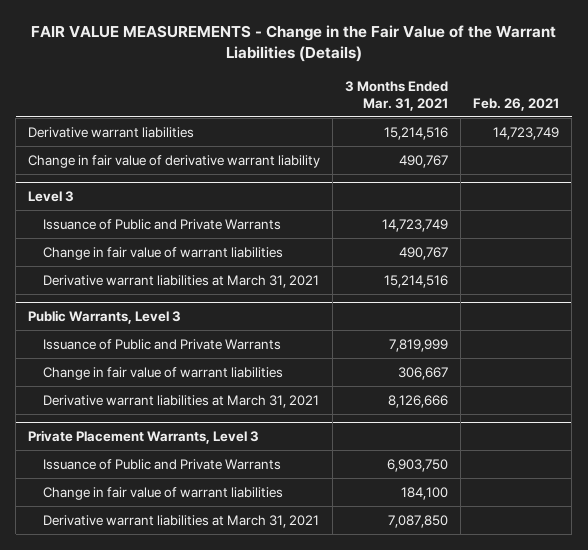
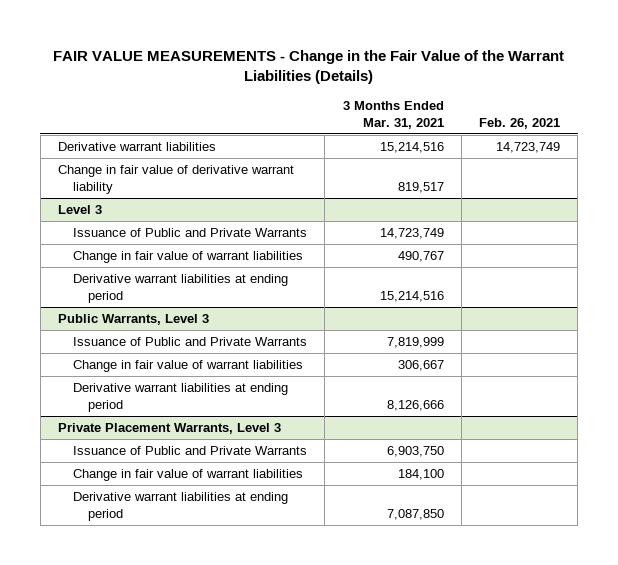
[399,154,449,168] 490,767 -> [397,181,444,193] 819,517
[43,274,320,288] Derivative warrant liabilities at March 31, 2021 -> [73,274,289,303] Derivative warrant liabilities at ending period
[43,394,320,408] Derivative warrant liabilities at March 31, 2021 -> [73,383,289,412] Derivative warrant liabilities at ending period
[43,514,320,528] Derivative warrant liabilities at March 31, 2021 -> [73,492,289,521] Derivative warrant liabilities at ending period

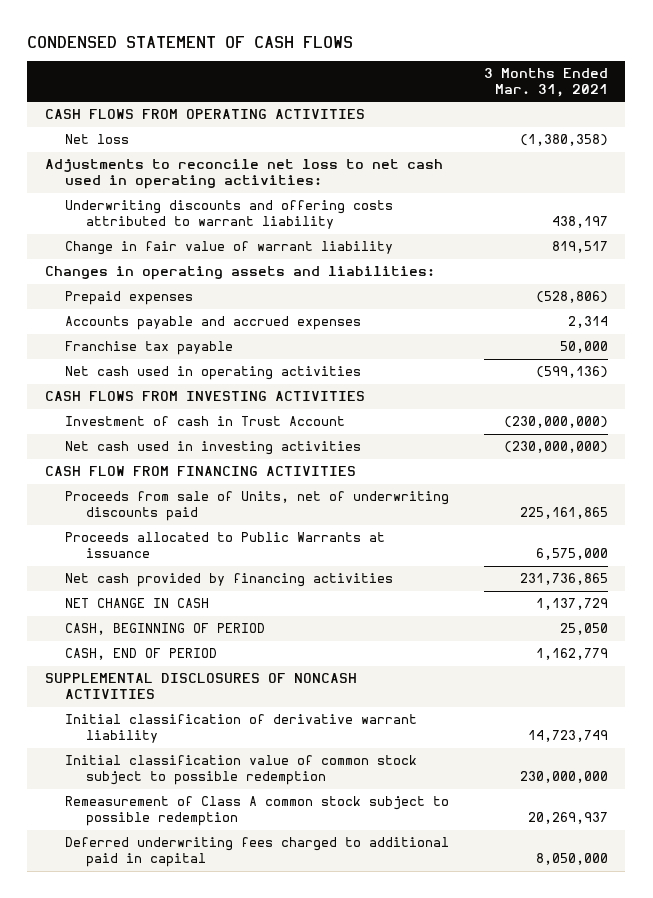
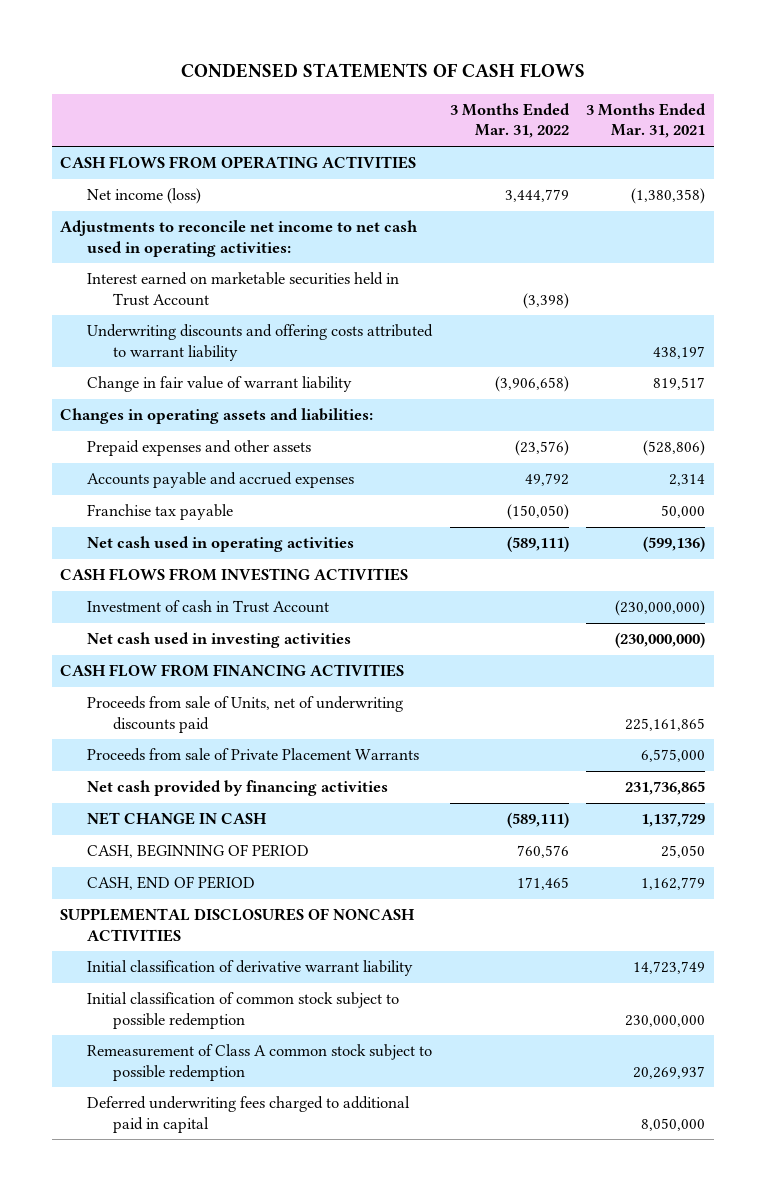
[27,35,354,48] CONDENSED STATEMENT OF CASH FLOWS -> [180,63,585,79] CONDENSED STATEMENTS OF CASH FLOWS
none -> [449,103,570,139] 3 Months Ended Mar. 31, 2022
[65,134,130,145] Net loss -> [86,188,201,205] Net income (loss)
[44,159,443,190] Adjustments to reconcile net loss to net cash used in operating activities: -> [60,220,419,257] Adjustments to reconcile net income to net cash used in operating activities:
none -> [86,272,399,306] Interest earned on marketable securities held in Trust Account
[65,291,194,306] Prepaid expenses -> [86,440,311,457] Prepaid expenses and other assets
[65,532,386,559] Proceeds allocated to Public Warrants at issuance -> [86,748,419,762] Proceeds from sale of Private Placement Warrants
[65,755,418,786] Initial classification value of common stock subject to possible redemption -> [86,992,399,1029] Initial classification of common stock subject to possible redemption

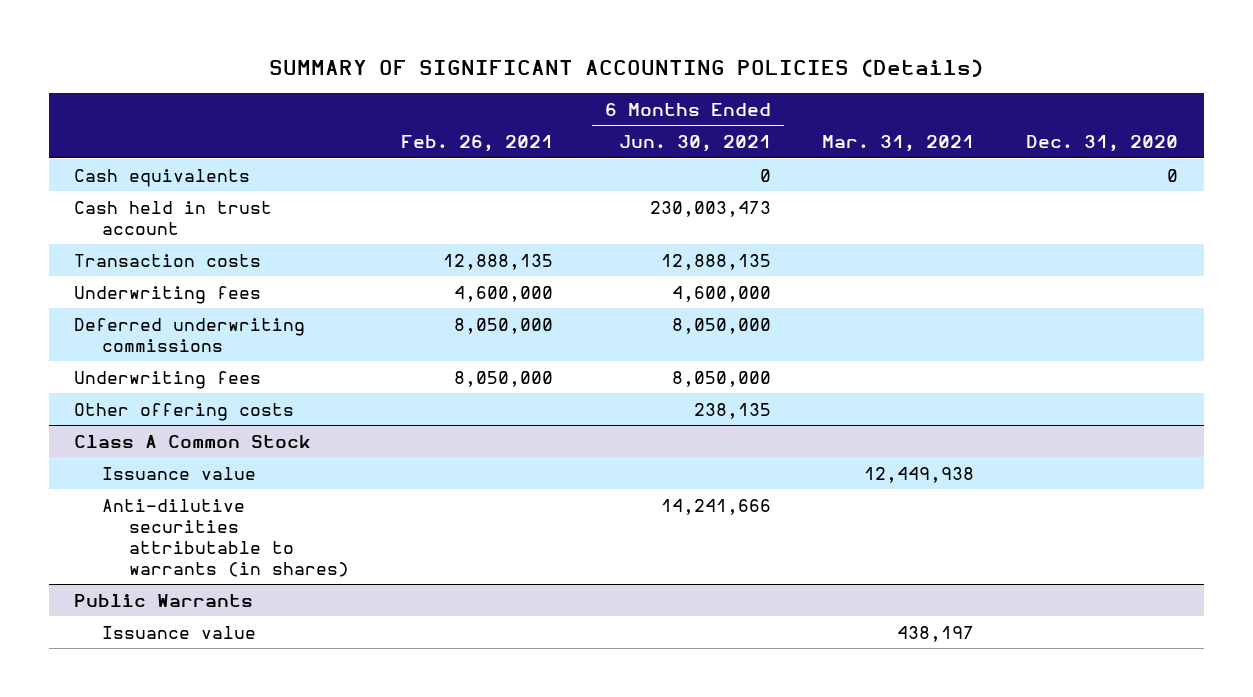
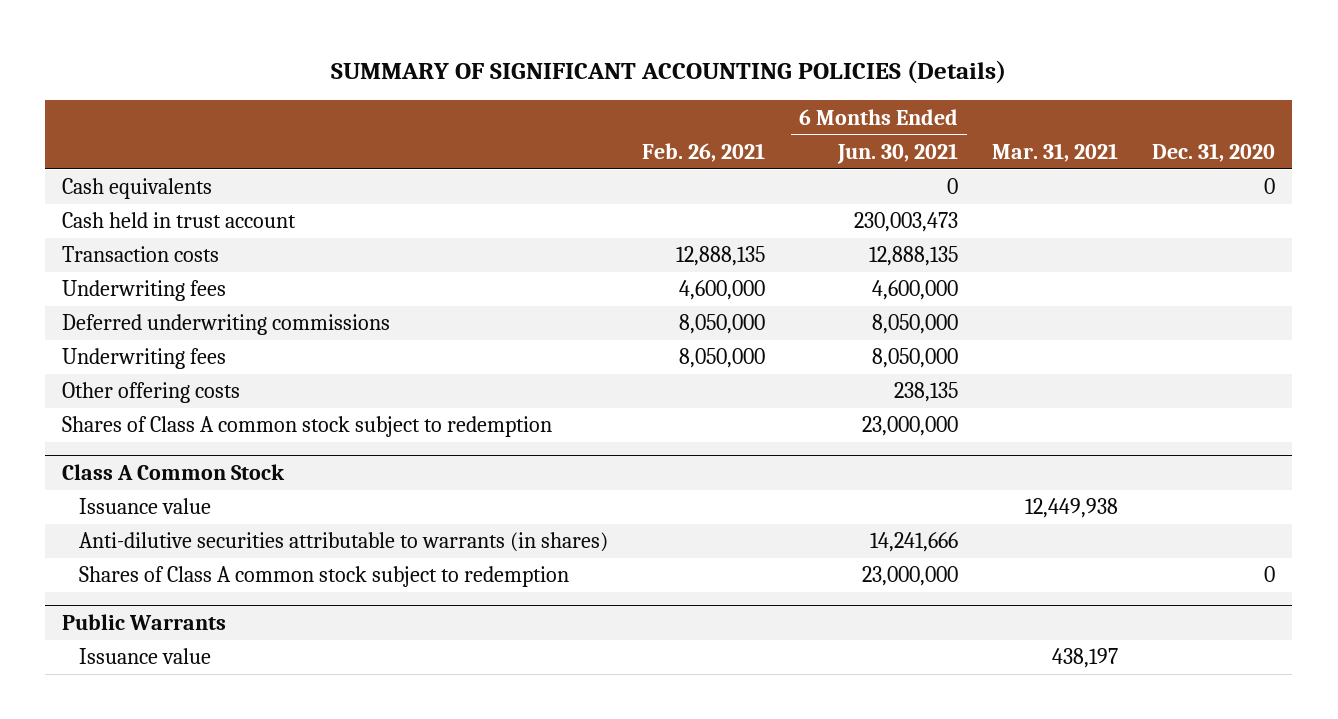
none -> [62,416,553,438] Shares of Class A common stock subject to redemption
none -> [78,566,569,588] Shares of Class A common stock subject to redemption

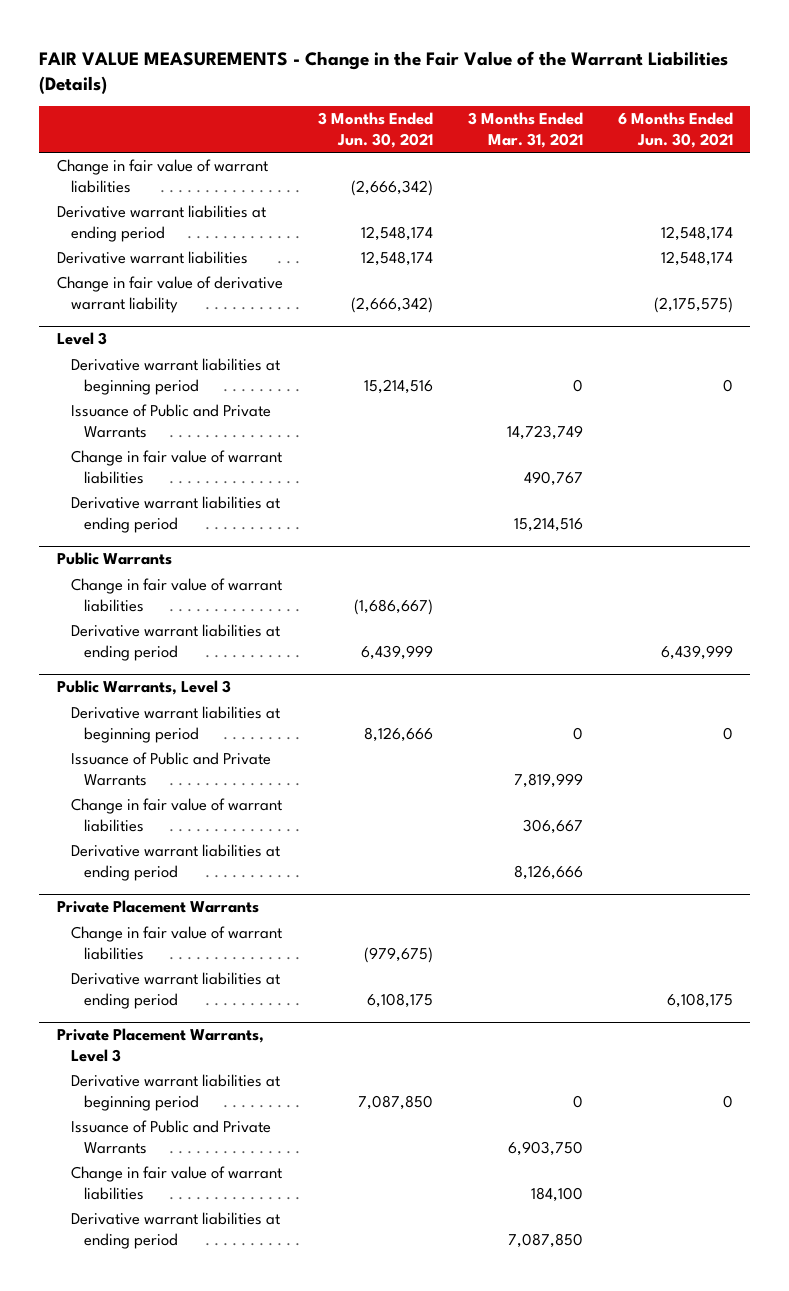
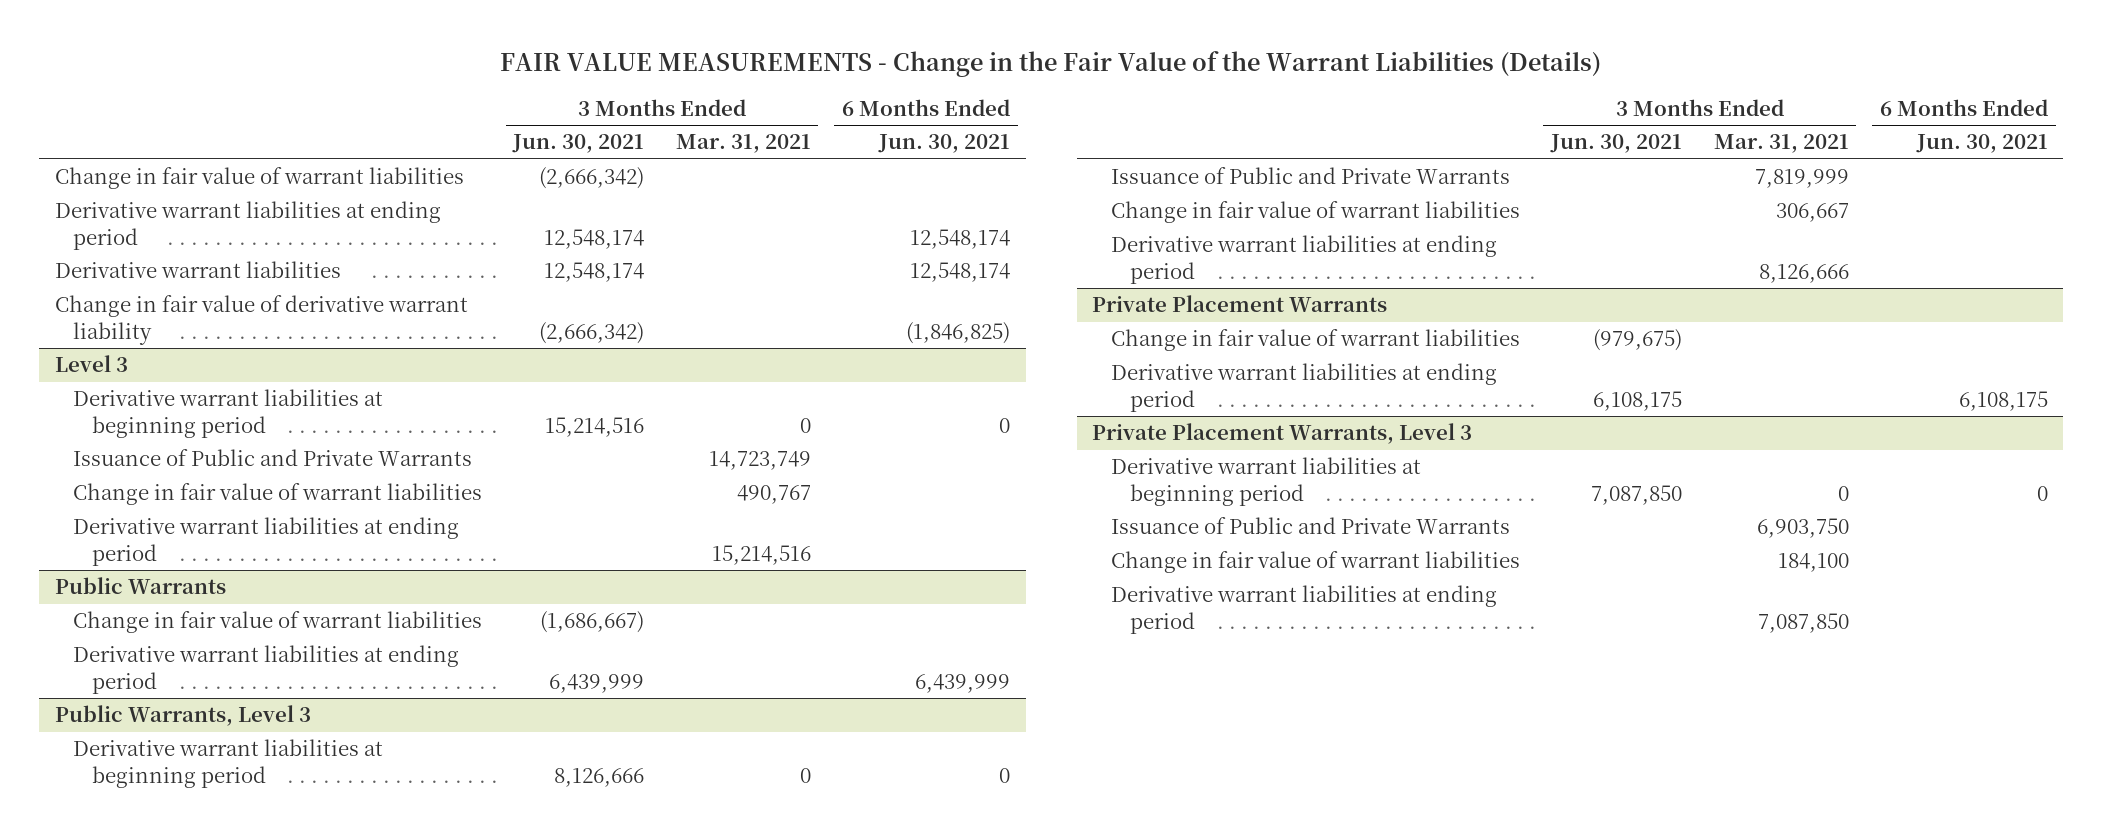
[653,296,733,313] (2,175,575) -> [905,321,1010,344] (1,846,825)

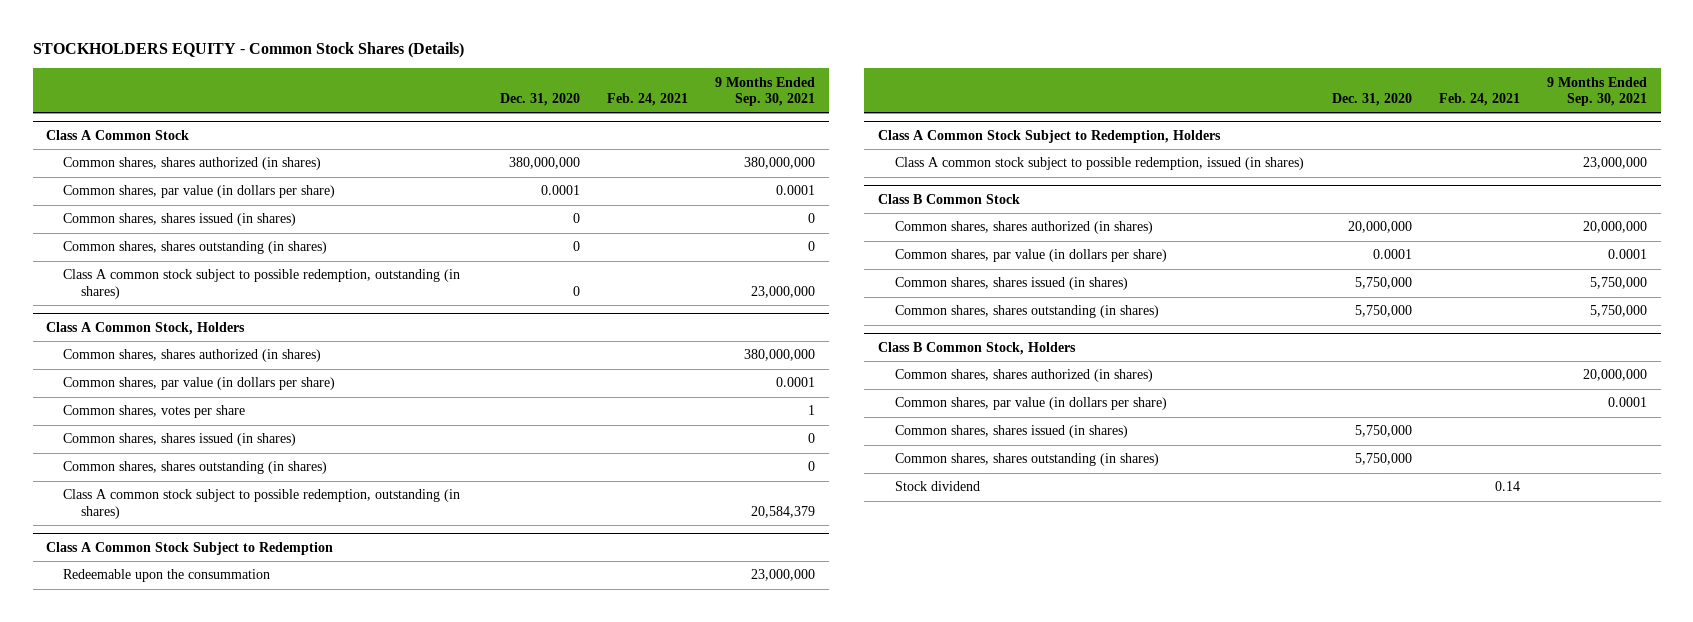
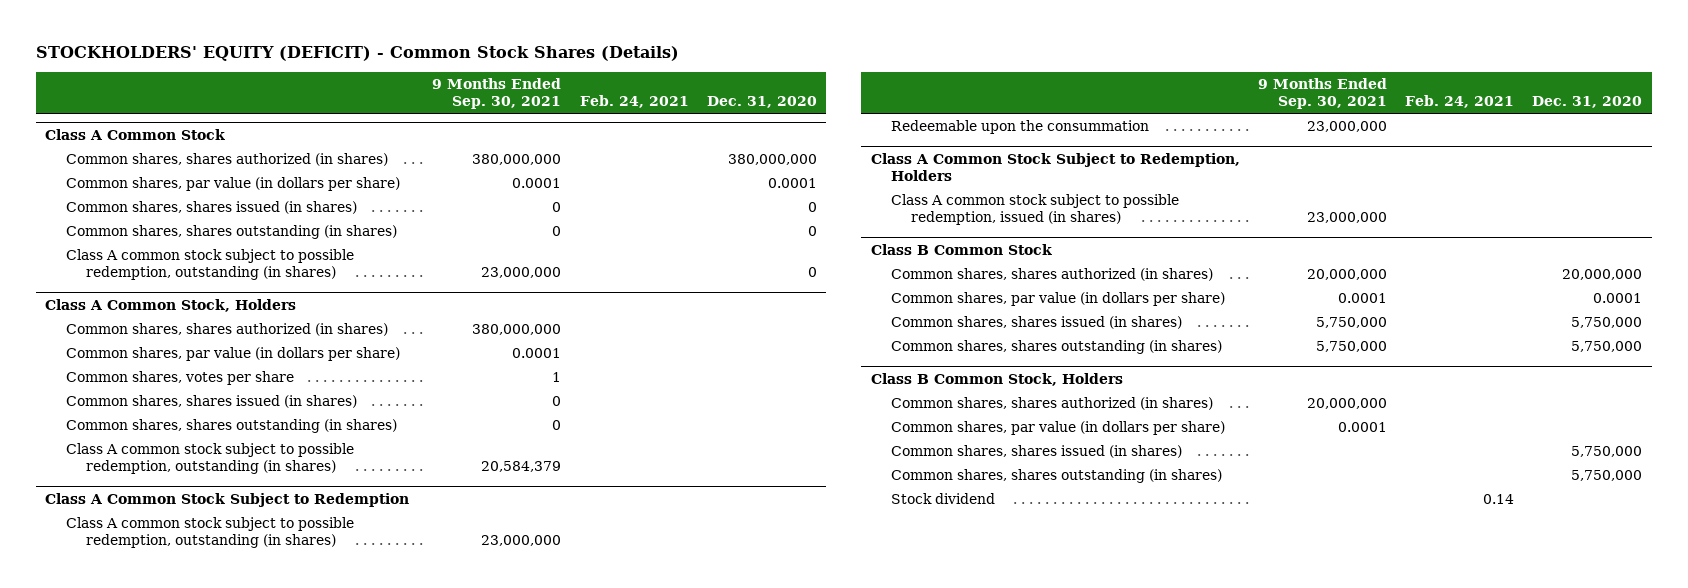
[32,42,464,59] STOCKHOLDERS EQUITY - Common Stock Shares (Details) -> [36,45,680,61] STOCKHOLDERS' EQUITY (DEFICIT) - Common Stock Shares (Details)
none -> [65,517,354,549] Class A common stock subject to possible redemption, outstanding (in shares)

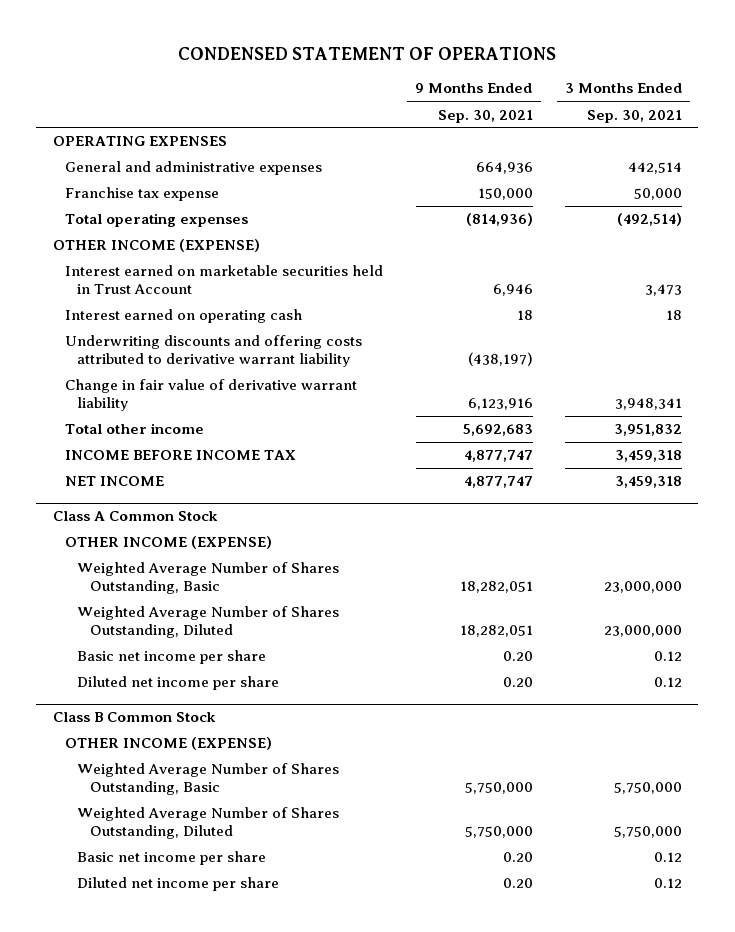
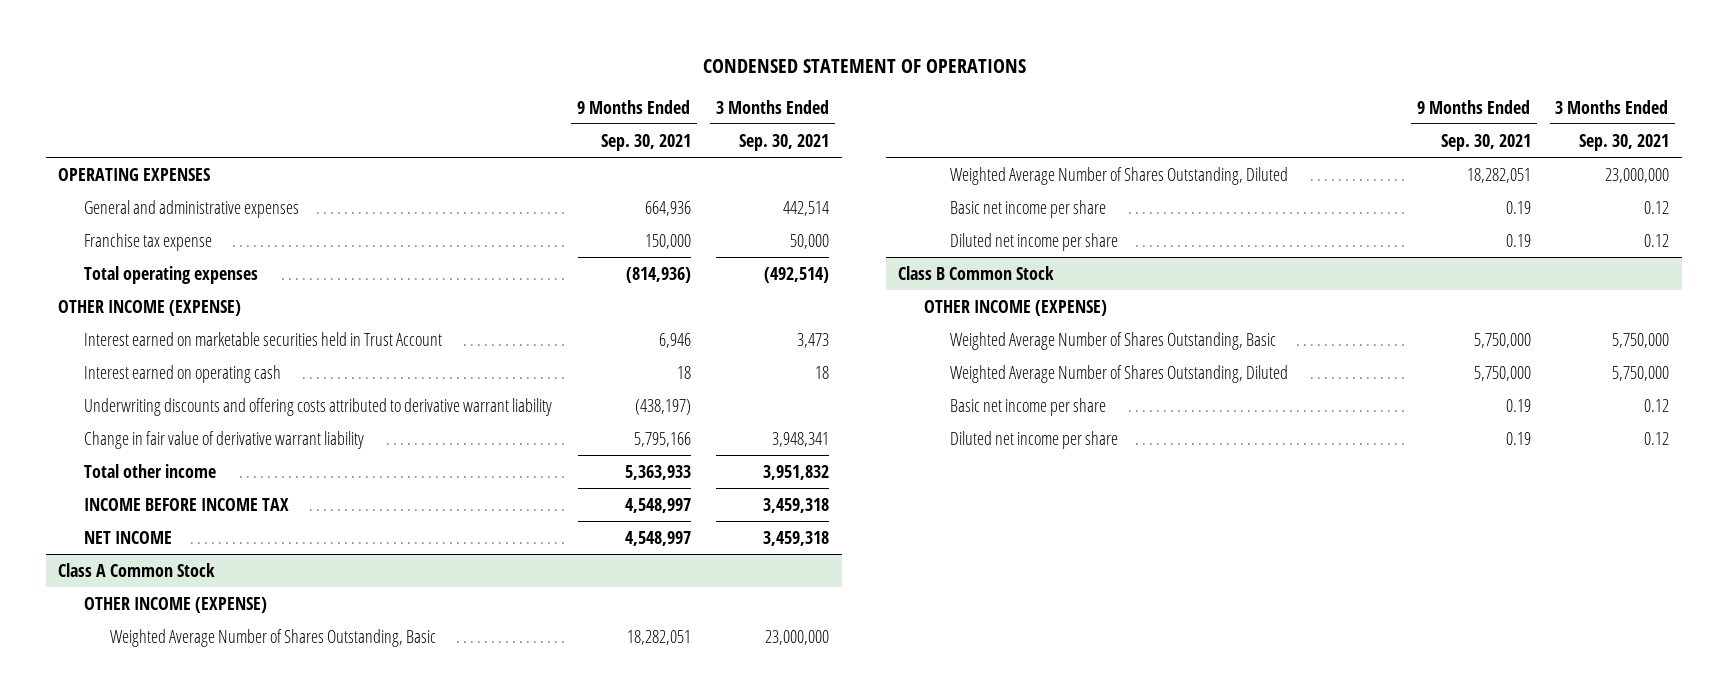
[467,398,533,411] 6,123,916 -> [633,431,691,447] 5,795,166
[462,424,533,437] 5,692,683 -> [624,464,691,480] 5,363,933
[463,450,533,463] 4,877,747 -> [624,497,691,513] 4,548,997
[463,476,533,489] 4,877,747 -> [624,530,691,546] 4,548,997
[502,651,533,662] 0.20 -> [1505,200,1531,214] 0.19
[502,677,533,688] 0.20 -> [1505,233,1531,247] 0.19
[502,852,533,863] 0.20 -> [1505,398,1531,412] 0.19
[502,878,533,889] 0.20 -> [1505,431,1531,445] 0.19

